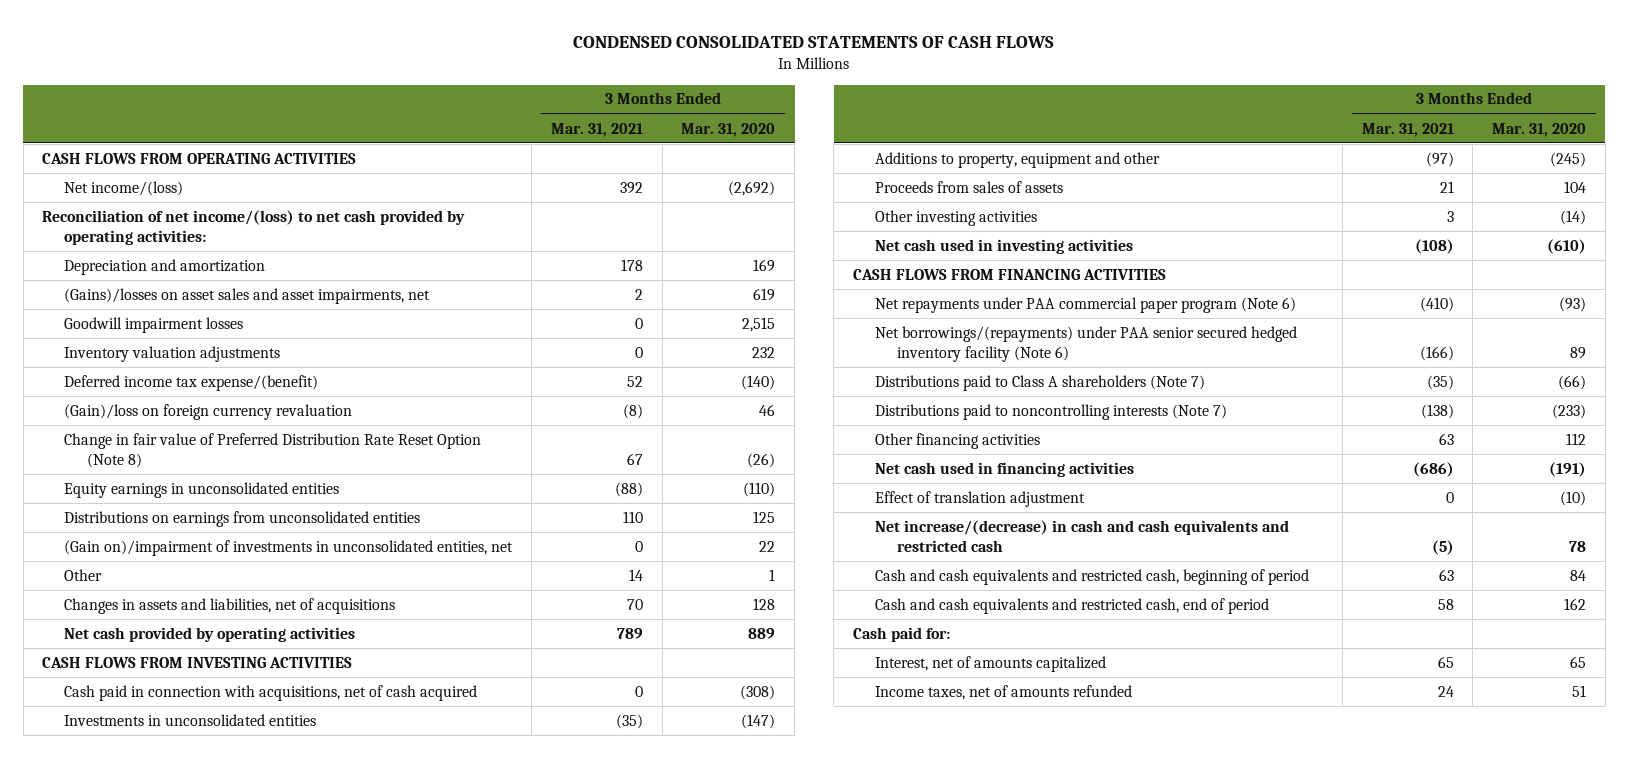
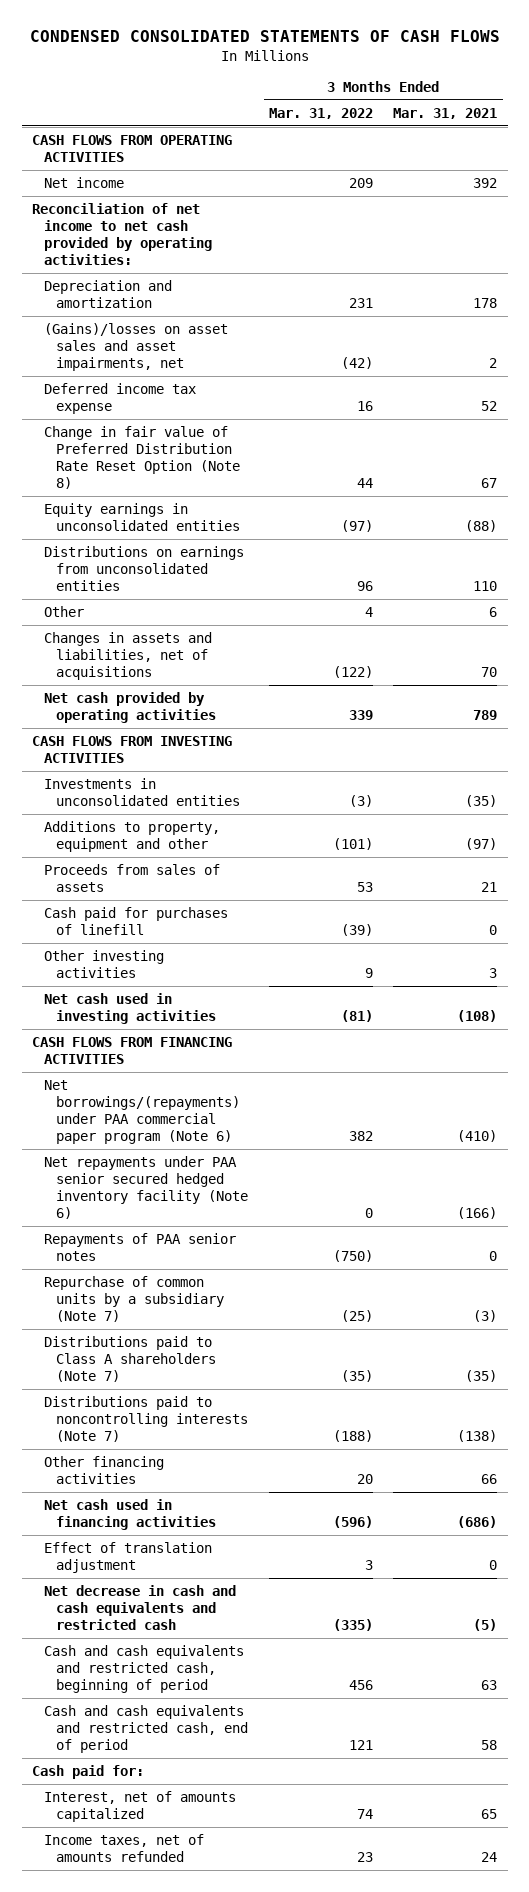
[681,122,776,137] Mar. 31, 2020 -> none
none -> [268,107,373,119] Mar. 31, 2022
[64,180,184,196] Net income/(loss) -> [44,176,125,188] Net income
[42,209,466,246] Reconciliation of net income/(loss) to net cash provided by operating activities: -> [31,202,213,266] Reconciliation of net income to net cash provided by operating activities:
[64,316,244,333] Goodwill impairment losses -> none
[64,345,281,362] Inventory valuation adjustments -> none
[64,403,353,420] (Gain)/loss on foreign currency revaluation -> none
[64,374,319,391] Deferred income tax expense/(benefit) -> [44,382,197,414] Deferred income tax expense
[64,539,514,556] (Gain on)/impairment of investments in unconsolidated entities, net -> none
[628,568,643,581] 14 -> [489,606,498,617] 6
[64,684,478,701] Cash paid in connection with acquisitions, net of cash acquired -> none
none -> [44,906,229,935] Cash paid for purchases of linefill
[875,296,1297,313] Net repayments under PAA commercial paper program (Note 6) -> [44,1079,241,1145] Net borrowings/(repayments) under PAA commercial paper program (Note 6)
[875,325,1298,363] Net borrowings/(repayments) under PAA senior secured hedged inventory facility (Note 6) -> [44,1155,249,1220] Net repayments under PAA senior secured hedged inventory facility (Note 6)
none -> [44,1232,237,1261] Repayments of PAA senior notes
none -> [44,1275,225,1323] Repurchase of common units by a subsidiary (Note 7)
[1438,432,1454,445] 63 -> [481,1473,498,1484] 66
[875,519,1290,553] Net increase/(decrease) in cash and cash equivalents and restricted cash -> [44,1584,237,1631] Net decrease in cash and cash equivalents and restricted cash

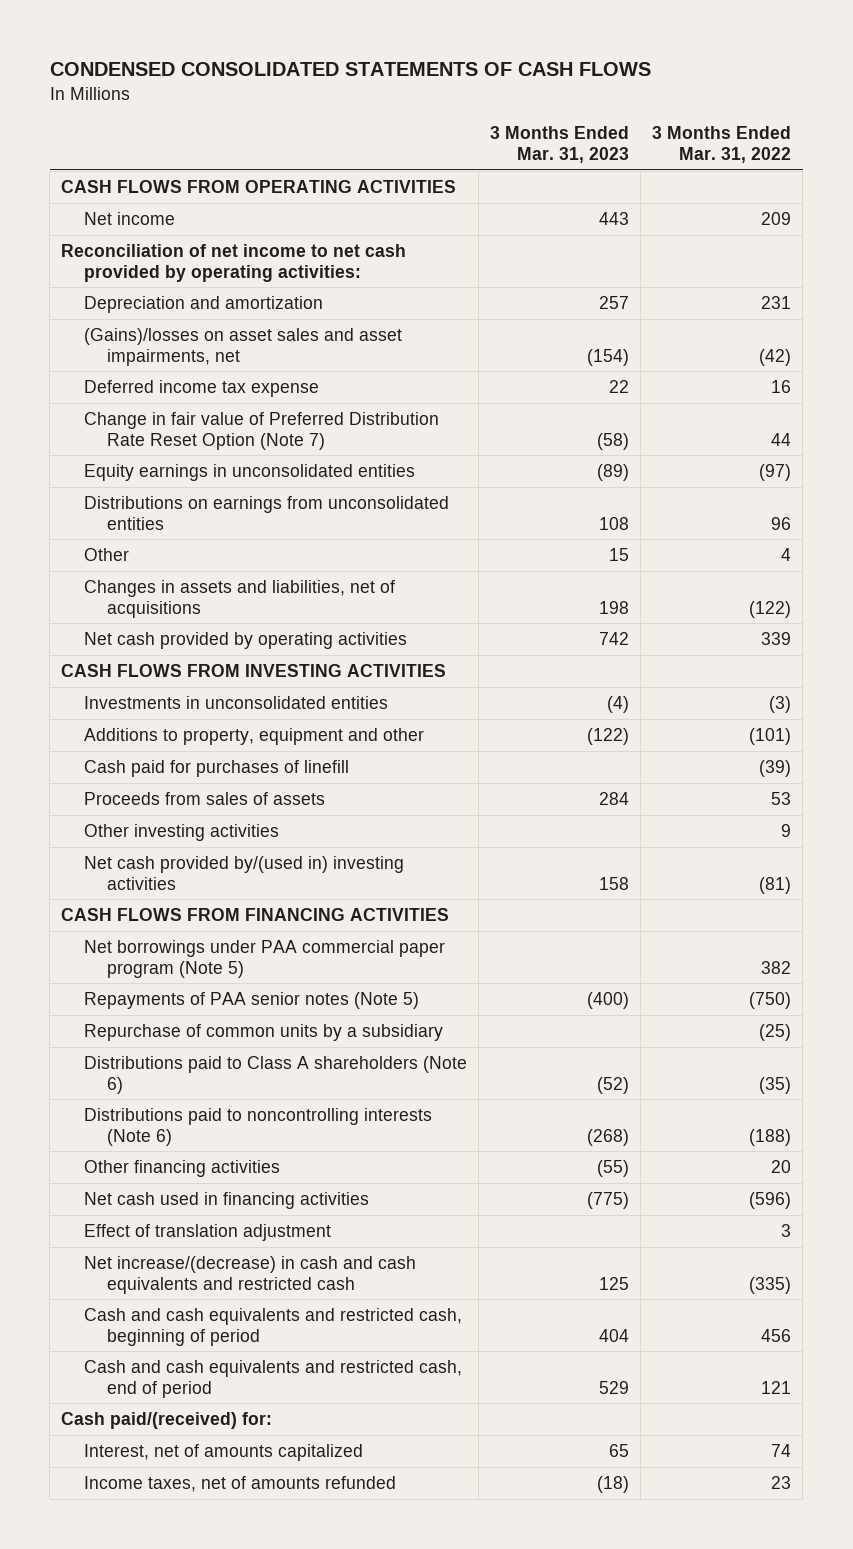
[393,107,498,119] Mar. 31, 2021 -> none
none -> [490,126,630,163] 3 Months Ended Mar. 31, 2023
[44,425,241,490] Change in fair value of Preferred Distribution Rate Reset Option (Note 8) -> [84,411,440,450] Change in fair value of Preferred Distribution Rate Reset Option (Note 7)
[44,863,221,892] Proceeds from sales of assets -> [84,791,326,805] Proceeds from sales of assets
[44,992,217,1024] Net cash used in investing activities -> [84,855,405,890] Net cash provided by/(used in) investing activities
[44,1155,249,1220] Net repayments under PAA senior secured hedged inventory facility (Note 6) -> none
[44,1079,241,1145] Net borrowings/(repayments) under PAA commercial paper program (Note 6) -> [84,939,446,978] Net borrowings under PAA commercial paper program (Note 5)
[44,1232,237,1261] Repayments of PAA senior notes -> [84,991,420,1009] Repayments of PAA senior notes (Note 5)
[44,1275,225,1323] Repurchase of common units by a subsidiary (Note 7) -> [84,1023,444,1041] Repurchase of common units by a subsidiary
[44,1335,217,1383] Distributions paid to Class A shareholders (Note 7) -> [84,1055,468,1094] Distributions paid to Class A shareholders (Note 6)
[44,1395,249,1443] Distributions paid to noncontrolling interests (Note 7) -> [84,1107,433,1146] Distributions paid to noncontrolling interests (Note 6)
[44,1584,237,1631] Net decrease in cash and cash equivalents and restricted cash -> [84,1255,417,1294] Net increase/(decrease) in cash and cash equivalents and restricted cash
[31,1764,144,1779] Cash paid for: -> [61,1411,273,1429] Cash paid/(received) for:

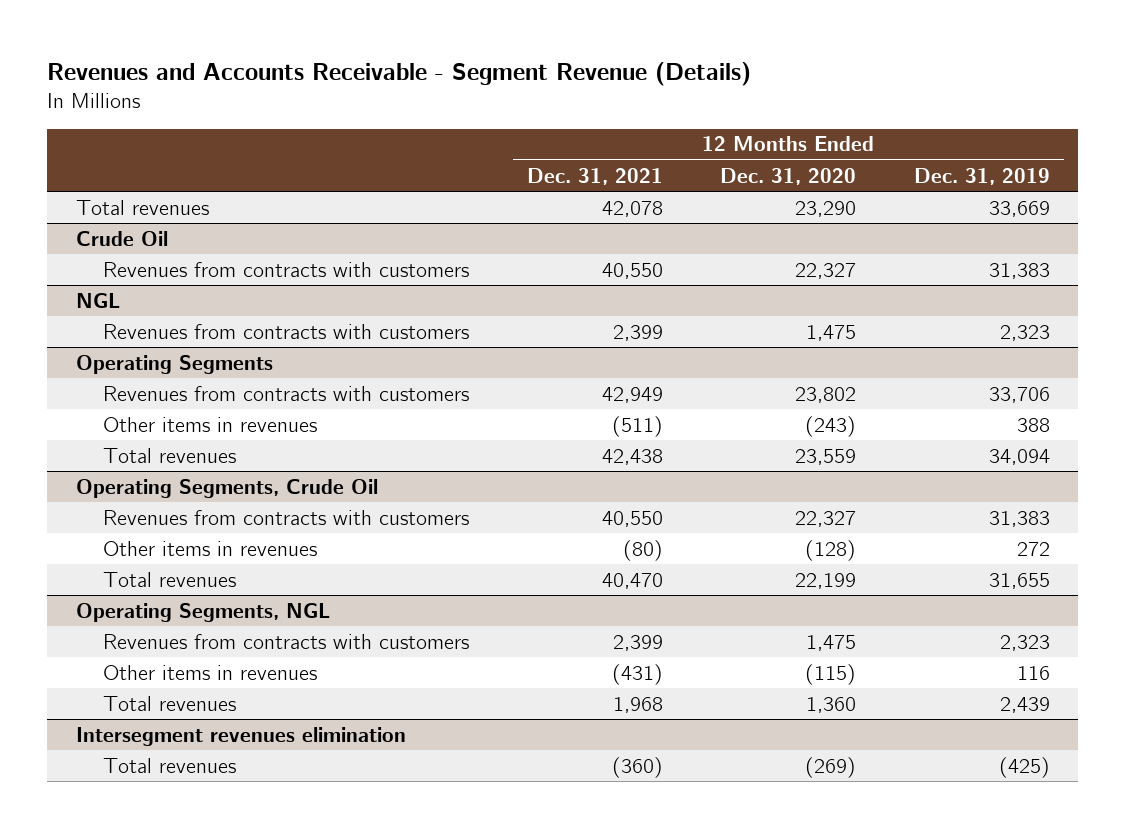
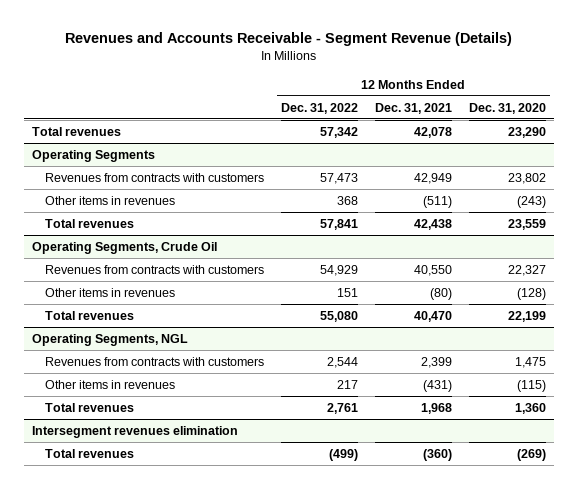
[913,167,1050,185] Dec. 31, 2019 -> none
none -> [280,102,358,114] Dec. 31, 2022
[75,230,168,246] Crude Oil -> none
[103,261,470,277] Revenues from contracts with customers -> none
[75,292,120,308] NGL -> none
[103,323,470,339] Revenues from contracts with customers -> none

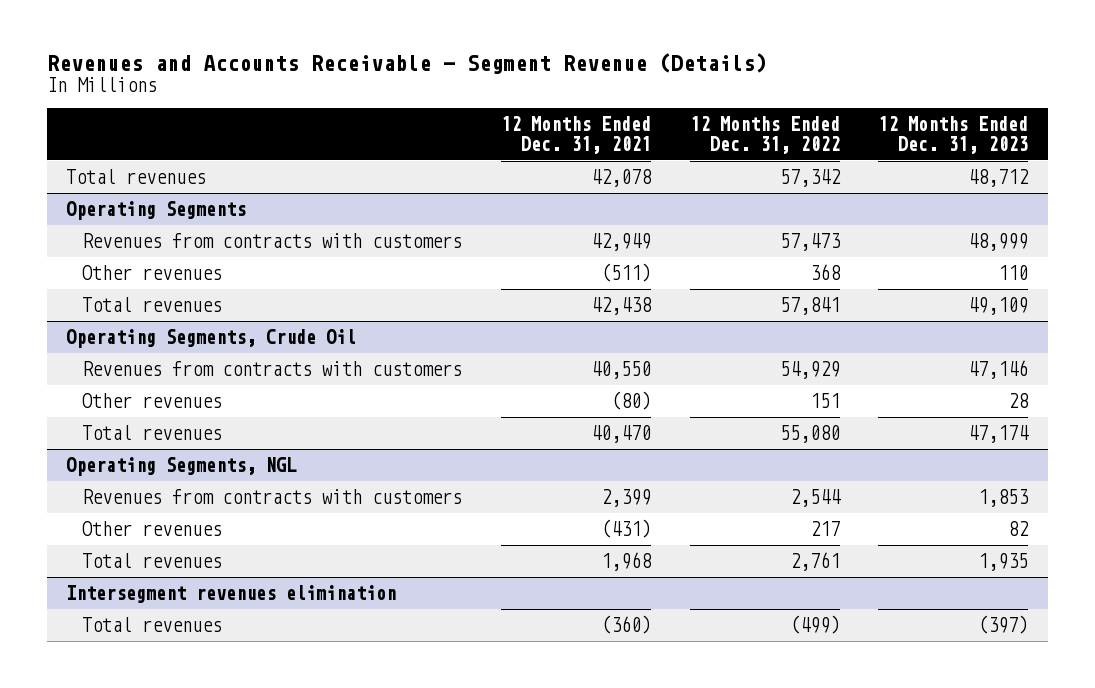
[468,102,546,114] Dec. 31, 2020 -> none
none -> [878,115,1029,154] 12 Months Ended Dec. 31, 2023
[44,195,175,205] Other items in revenues -> [82,265,223,281] Other revenues
[44,287,175,297] Other items in revenues -> [82,393,223,409] Other revenues
[44,379,175,389] Other items in revenues -> [82,521,223,537] Other revenues

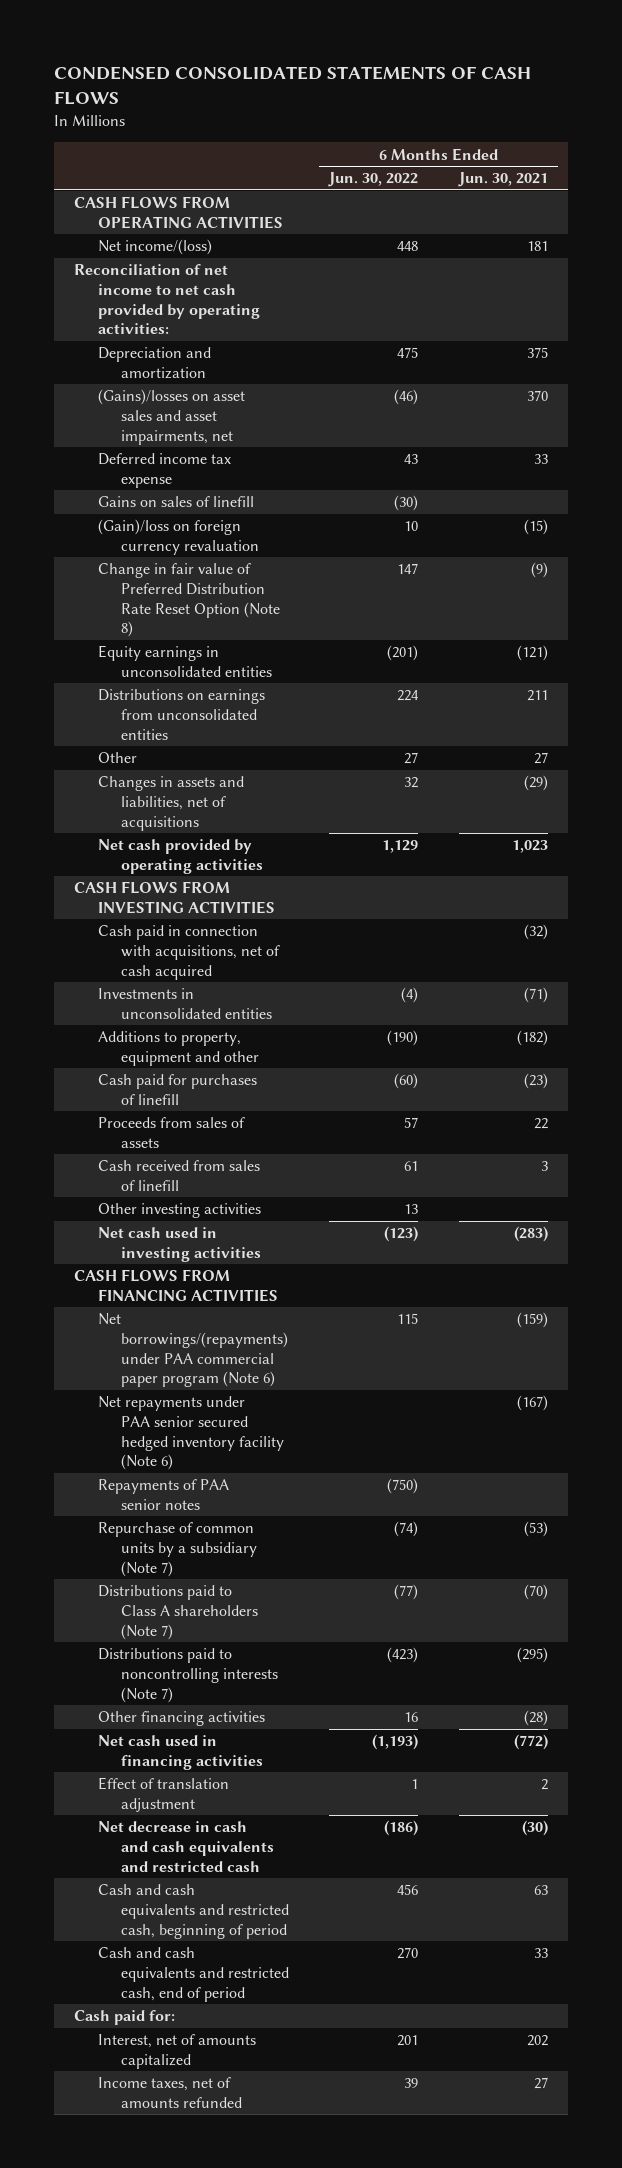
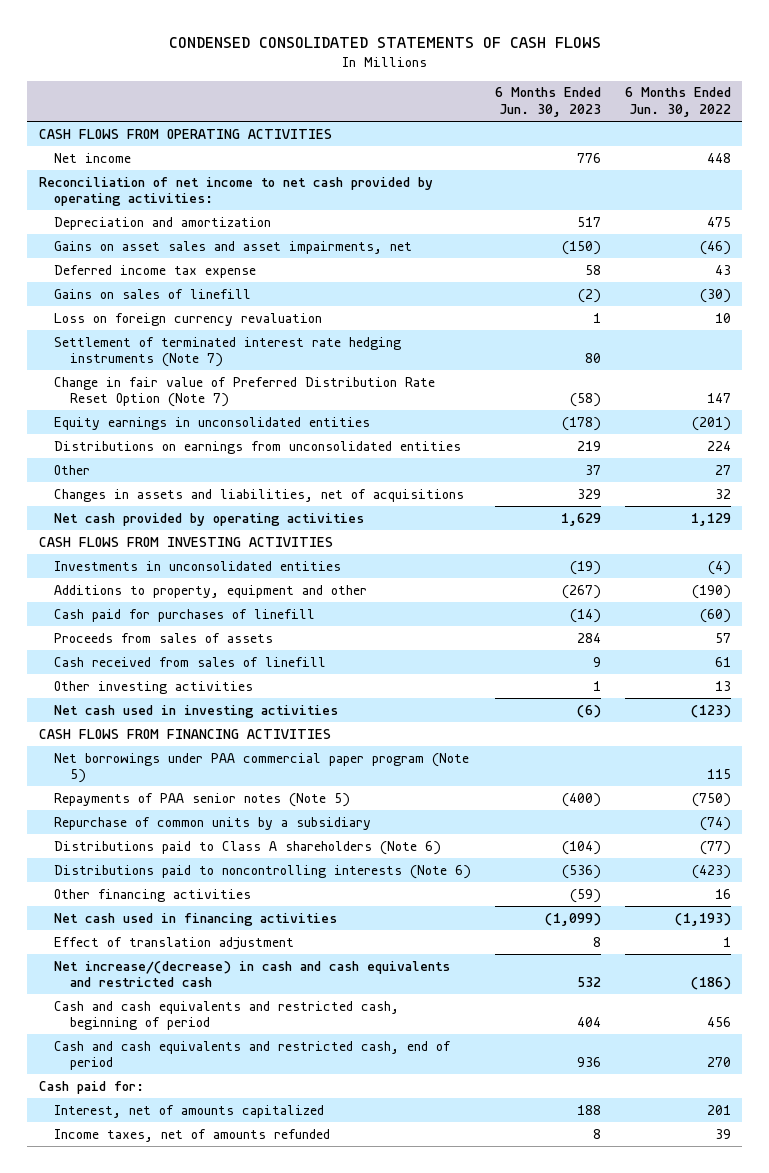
[457,172,548,188] Jun. 30, 2021 -> none
none -> [494,87,601,118] 6 Months Ended Jun. 30, 2023
[97,239,212,256] Net income/(loss) -> [54,152,132,163] Net income
[97,389,245,445] (Gains)/losses on asset sales and asset impairments, net -> [54,240,413,254] Gains on asset sales and asset impairments, net
[97,519,260,555] (Gain)/loss on foreign currency revaluation -> [54,312,323,326] Loss on foreign currency revaluation
none -> [54,336,402,368] Settlement of terminated interest rate hedging instruments (Note 7)
[97,563,281,638] Change in fair value of Preferred Distribution Rate Reset Option (Note 8) -> [54,376,436,408] Change in fair value of Preferred Distribution Rate Reset Option (Note 7)
[97,925,281,980] Cash paid in connection with acquisitions, net of cash acquired -> none
[97,1396,285,1471] Net repayments under PAA senior secured hedged inventory facility (Note 6) -> none
[97,1313,289,1388] Net borrowings/(repayments) under PAA commercial paper program (Note 6) -> [54,752,470,784] Net borrowings under PAA commercial paper program (Note 5)
[97,1479,229,1510] Repayments of PAA senior notes -> [54,792,351,807] Repayments of PAA senior notes (Note 5)
[97,1522,258,1577] Repurchase of common units by a subsidiary (Note 7) -> [54,816,372,830] Repurchase of common units by a subsidiary
[97,1585,259,1640] Distributions paid to Class A shareholders (Note 7) -> [54,840,442,855] Distributions paid to Class A shareholders (Note 6)
[97,1648,279,1703] Distributions paid to noncontrolling interests (Note 7) -> [54,864,472,879] Distributions paid to noncontrolling interests (Note 6)
[97,1821,275,1872] Net decrease in cash and cash equivalents and restricted cash -> [54,960,451,988] Net increase/(decrease) in cash and cash equivalents and restricted cash

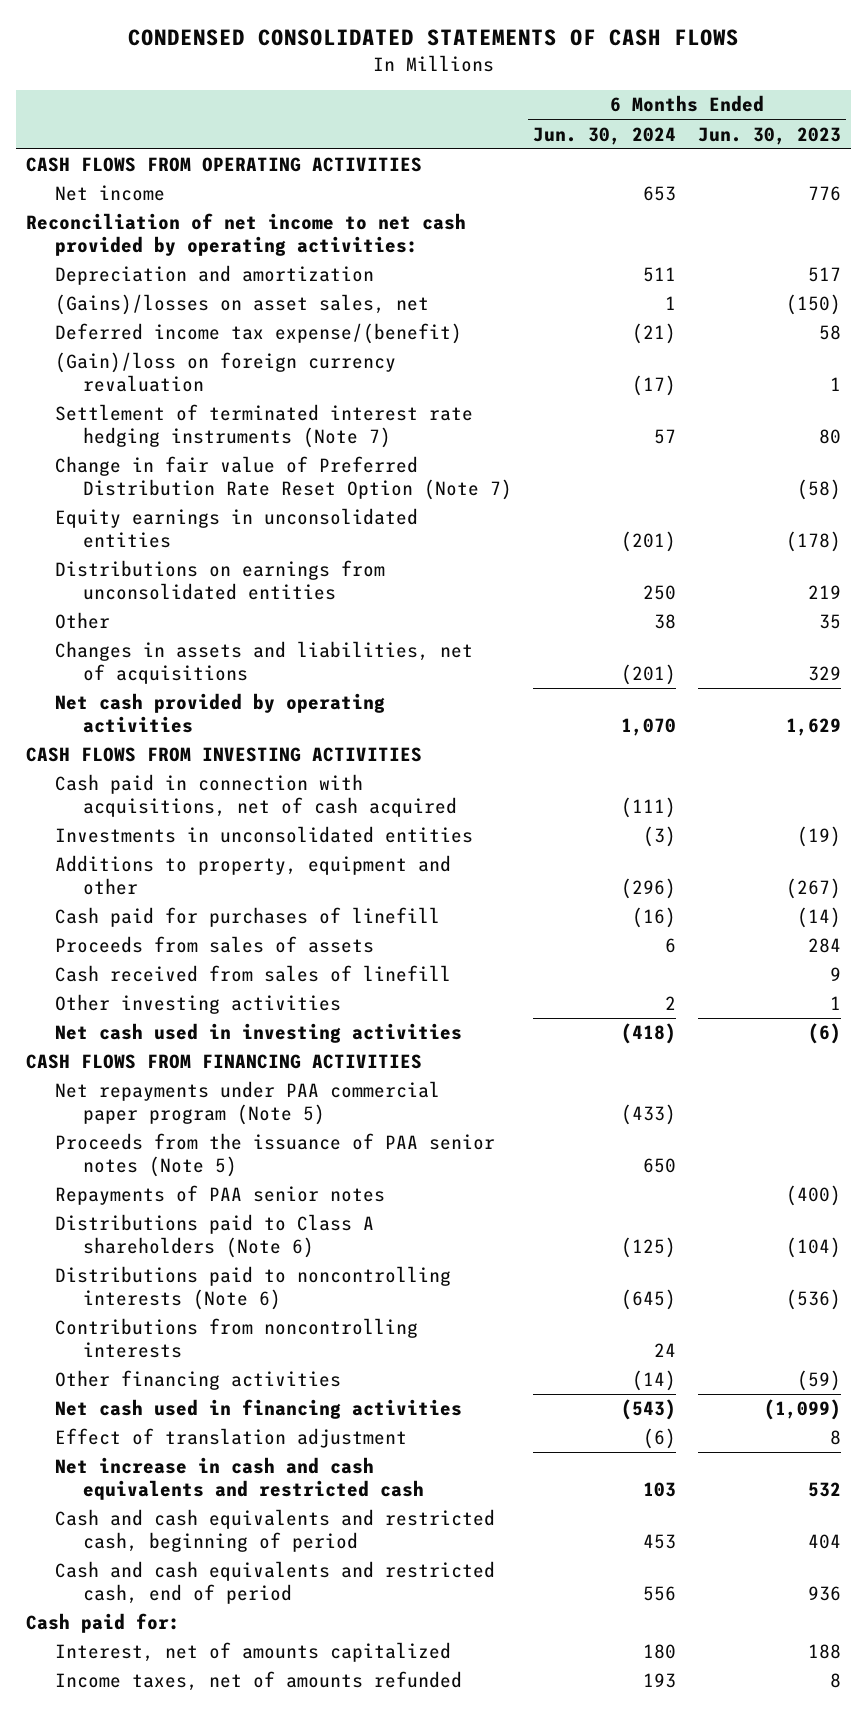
[624,87,731,118] 6 Months Ended Jun. 30, 2022 -> none
none -> [533,126,677,145] Jun. 30, 2024
[54,288,252,299] Gains on sales of linefill -> none
[54,240,413,254] Gains on asset sales and asset impairments, net -> [54,294,429,316] (Gains)/losses on asset sales, net
[54,264,257,278] Deferred income tax expense -> [54,323,462,345] Deferred income tax expense/(benefit)
[54,312,323,326] Loss on foreign currency revaluation -> [54,352,396,393] (Gain)/loss on foreign currency revaluation
[584,464,601,475] 37 -> [818,614,841,630] 35
none -> [54,774,457,818] Cash paid in connection with acquisitions, net of cash acquired
[54,816,372,830] Repurchase of common units by a subsidiary -> none
[54,752,470,784] Net borrowings under PAA commercial paper program (Note 5) -> [54,1081,440,1126] Net repayments under PAA commercial paper program (Note 5)
none -> [54,1133,495,1178] Proceeds from the issuance of PAA senior notes (Note 5)
[54,792,351,807] Repayments of PAA senior notes (Note 5) -> [54,1185,385,1206] Repayments of PAA senior notes
none -> [54,1318,418,1359] Contributions from noncontrolling interests
[54,960,451,988] Net increase/(decrease) in cash and cash equivalents and restricted cash -> [54,1457,424,1501] Net increase in cash and cash equivalents and restricted cash

